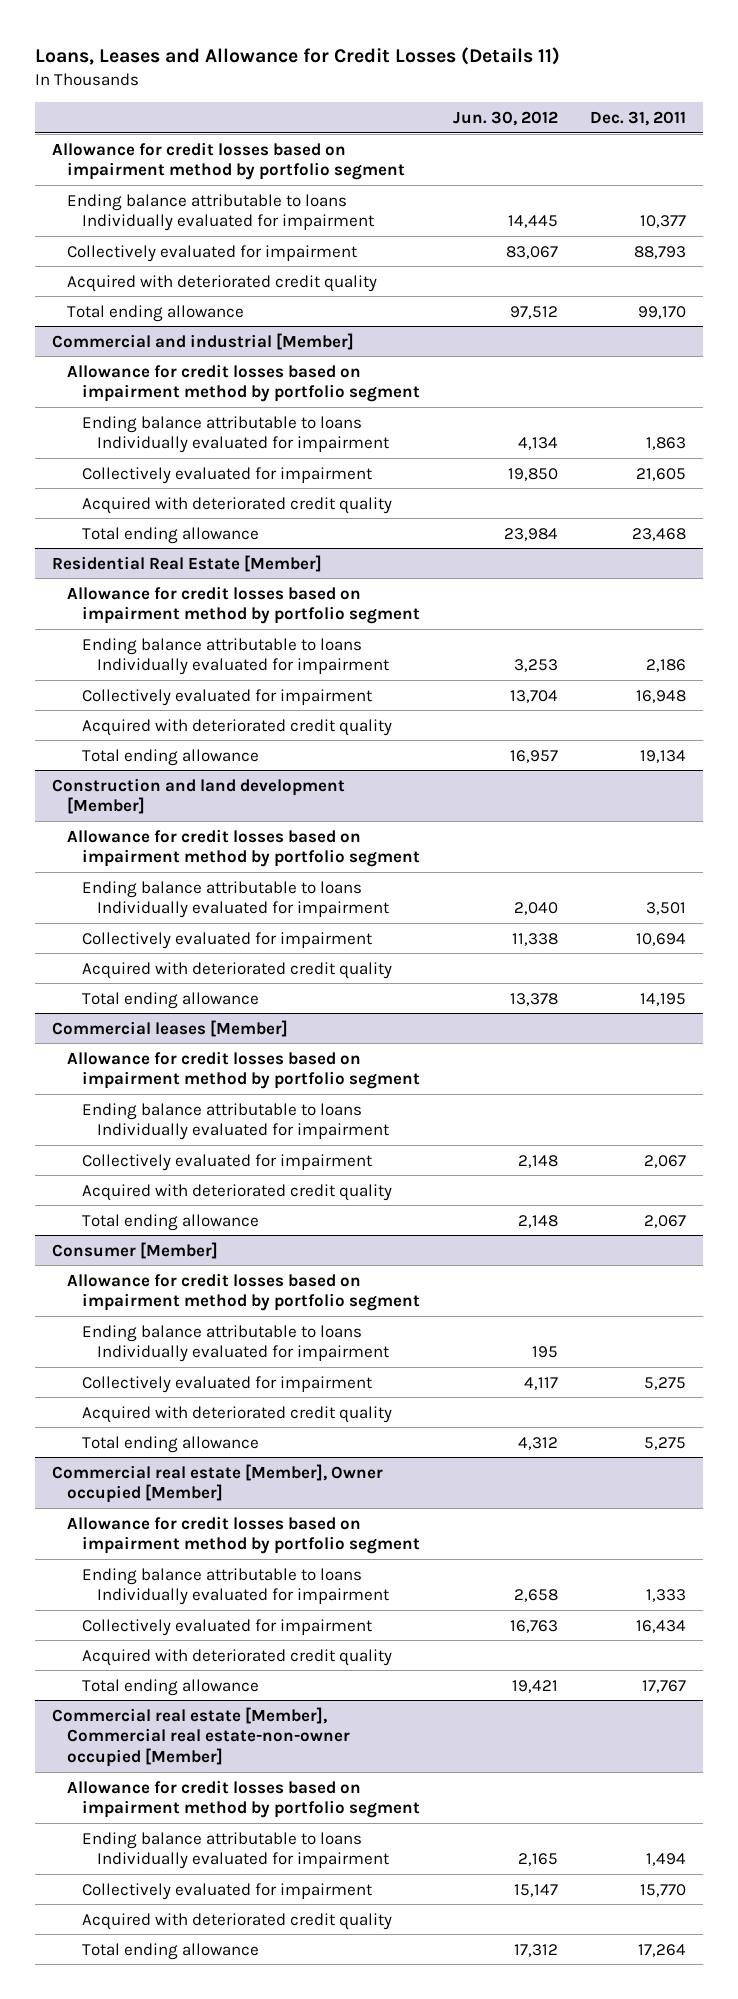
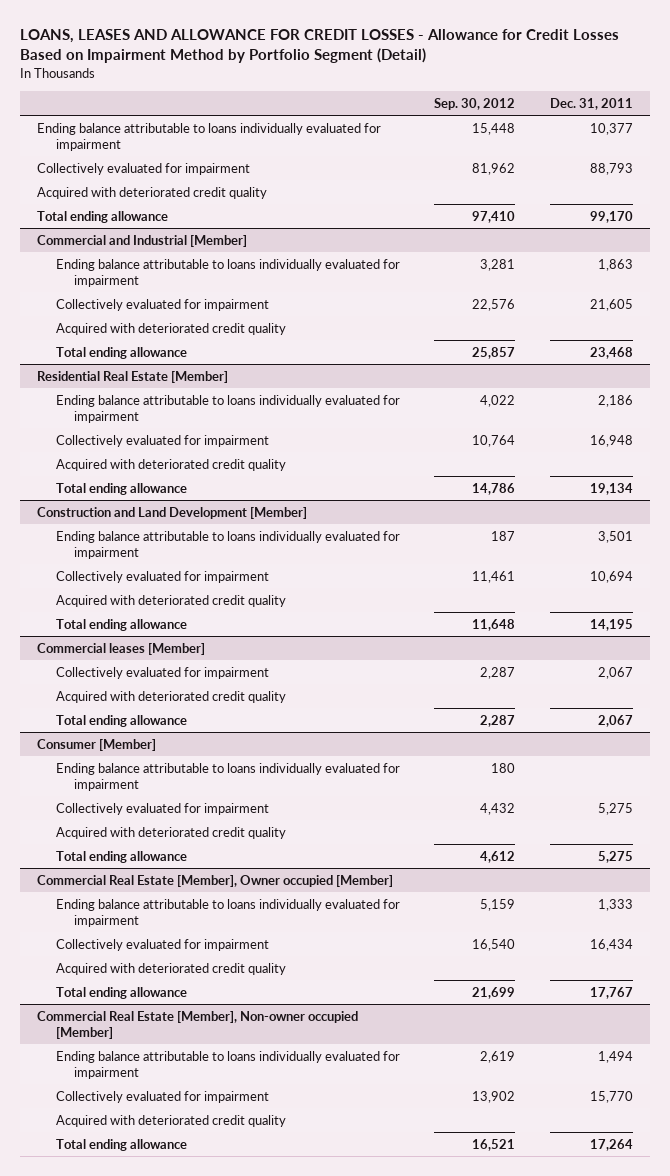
[35,47,561,66] Loans, Leases and Allowance for Credit Losses (Details 11) -> [19,28,619,64] LOANS, LEASES AND ALLOWANCE FOR CREDIT LOSSES - Allowance for Credit Losses Based on Impairment Method by Portfolio Segment (Detail)
[452,110,558,126] Jun. 30, 2012 -> none
none -> [434,97,516,110] Sep. 30, 2012
[51,141,405,181] Allowance for credit losses based on impairment method by portfolio segment -> none
[66,193,375,232] Ending balance attributable to loans Individually evaluated for impairment -> [37,122,382,151] Ending balance attributable to loans individually evaluated for impairment
[66,363,421,403] Allowance for credit losses based on impairment method by portfolio segment -> none
[51,332,354,350] Commercial and industrial [Member] -> [37,234,248,247] Commercial and Industrial [Member]
[82,415,390,454] Ending balance attributable to loans Individually evaluated for impairment -> [55,258,400,287] Ending balance attributable to loans individually evaluated for impairment
[66,585,421,625] Allowance for credit losses based on impairment method by portfolio segment -> none
[82,637,390,676] Ending balance attributable to loans Individually evaluated for impairment -> [55,394,400,423] Ending balance attributable to loans individually evaluated for impairment
[66,828,421,868] Allowance for credit losses based on impairment method by portfolio segment -> none
[51,777,345,815] Construction and land development [Member] -> [37,506,308,519] Construction and Land Development [Member]
[82,880,390,919] Ending balance attributable to loans Individually evaluated for impairment -> [55,530,400,559] Ending balance attributable to loans individually evaluated for impairment
[66,1050,421,1090] Allowance for credit losses based on impairment method by portfolio segment -> none
[82,1102,390,1141] Ending balance attributable to loans Individually evaluated for impairment -> none
[66,1272,421,1312] Allowance for credit losses based on impairment method by portfolio segment -> none
[82,1324,390,1363] Ending balance attributable to loans Individually evaluated for impairment -> [55,762,400,791] Ending balance attributable to loans individually evaluated for impairment
[66,1515,421,1555] Allowance for credit losses based on impairment method by portfolio segment -> none
[51,1463,383,1504] Commercial real estate [Member], Owner occupied [Member] -> [37,874,394,887] Commercial Real Estate [Member], Owner occupied [Member]
[82,1567,390,1606] Ending balance attributable to loans Individually evaluated for impairment -> [55,898,400,927] Ending balance attributable to loans individually evaluated for impairment
[66,1779,421,1819] Allowance for credit losses based on impairment method by portfolio segment -> none
[51,1706,350,1767] Commercial real estate [Member], Commercial real estate-non-owner occupied [Member] -> [37,1010,359,1039] Commercial Real Estate [Member], Non-owner occupied [Member]
[82,1831,390,1870] Ending balance attributable to loans Individually evaluated for impairment -> [55,1050,400,1079] Ending balance attributable to loans individually evaluated for impairment

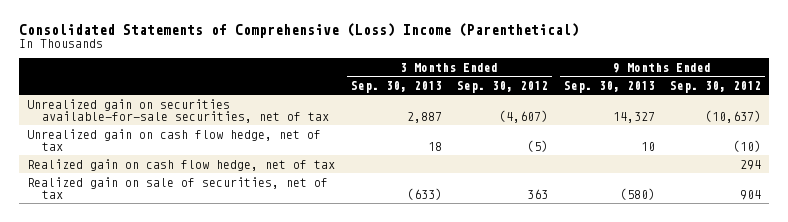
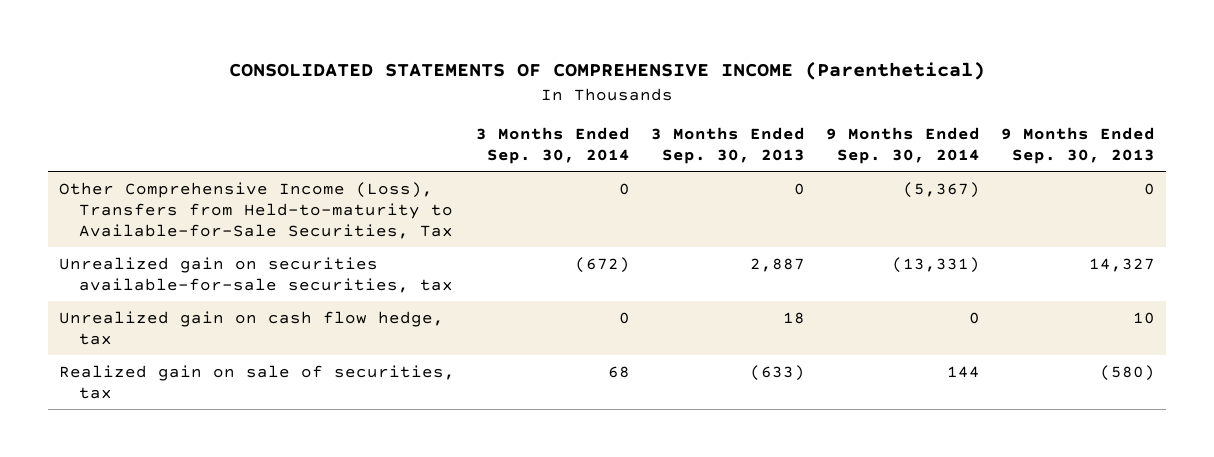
[19,22,580,38] Consolidated Statements of Comprehensive (Loss) Income (Parenthetical) -> [228,61,985,80] CONSOLIDATED STATEMENTS OF COMPREHENSIVE INCOME (Parenthetical)
[457,80,549,93] Sep. 30, 2012 -> none
[670,80,762,93] Sep. 30, 2012 -> none
none -> [475,126,630,165] 3 Months Ended Sep. 30, 2014
none -> [825,126,980,165] 9 Months Ended Sep. 30, 2014
[26,158,335,171] Realized gain on cash flow hedge, net of tax -> none
none -> [58,181,454,240] Other Comprehensive Income (Loss), Transfers from Held-to-maturity to Available-for-Sale Securities, Tax
[26,98,329,123] Unrealized gain on securities available-for-sale securities, net of tax -> [58,256,454,293] Unrealized gain on securities available-for-sale securities, tax
[26,128,321,151] Unrealized gain on cash flow hedge, net of tax -> [58,310,444,345] Unrealized gain on cash flow hedge, tax
[26,176,328,199] Realized gain on sale of securities, net of tax -> [58,364,455,399] Realized gain on sale of securities, tax

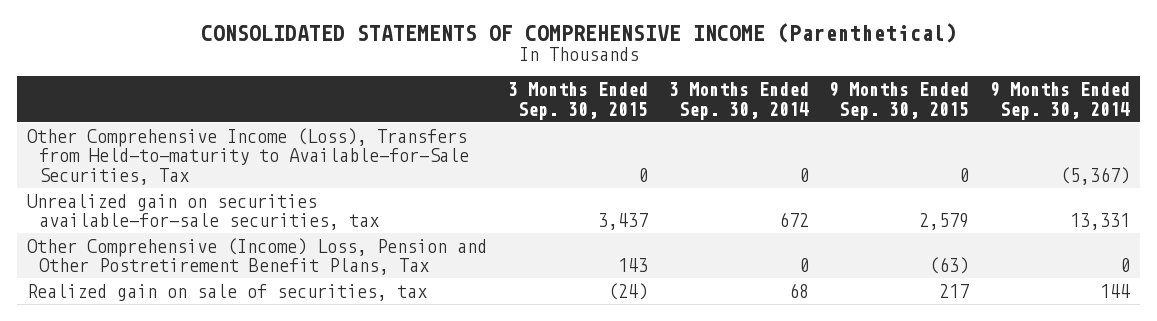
[650,126,805,165] 3 Months Ended Sep. 30, 2013 -> none
[1001,126,1156,165] 9 Months Ended Sep. 30, 2013 -> none
none -> [508,82,649,120] 3 Months Ended Sep. 30, 2015
none -> [829,82,970,120] 9 Months Ended Sep. 30, 2015
[58,310,444,345] Unrealized gain on cash flow hedge, tax -> none
[574,256,630,273] (672) -> [778,212,809,228] 672
[891,256,980,273] (13,331) -> [1070,213,1131,231] 13,331
none -> [27,237,488,276] Other Comprehensive (Income) Loss, Pension and Other Postretirement Benefit Plans, Tax

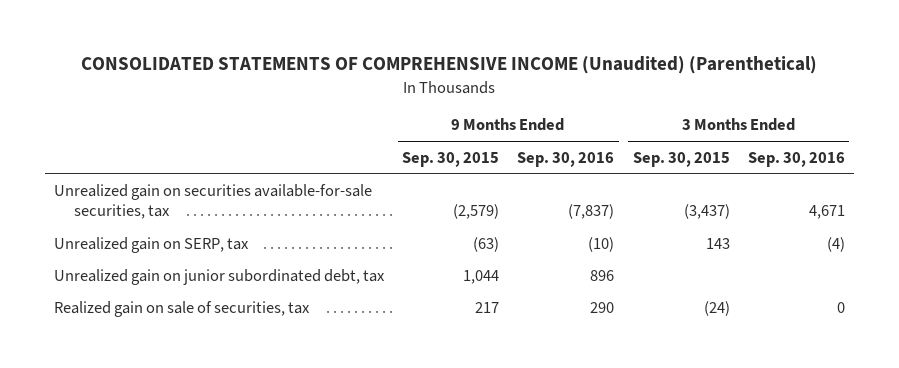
[200,22,957,43] CONSOLIDATED STATEMENTS OF COMPREHENSIVE INCOME (Parenthetical) -> [81,56,818,75] CONSOLIDATED STATEMENTS OF COMPREHENSIVE INCOME (Unaudited) (Parenthetical)
[668,82,809,120] 3 Months Ended Sep. 30, 2014 -> none
[990,82,1131,120] 9 Months Ended Sep. 30, 2014 -> none
none -> [517,151,615,167] Sep. 30, 2016
none -> [747,151,845,167] Sep. 30, 2016
[27,127,470,186] Other Comprehensive Income (Loss), Transfers from Held-to-maturity to Available-for-Sale Securities, Tax -> none
[598,213,649,231] 3,437 -> [683,204,730,220] (3,437)
[919,213,970,231] 2,579 -> [453,204,500,220] (2,579)
[27,237,488,276] Other Comprehensive (Income) Loss, Pension and Other Postretirement Benefit Plans, Tax -> [54,236,250,253] Unrealized gain on SERP, tax
none -> [54,268,386,285] Unrealized gain on junior subordinated debt, tax

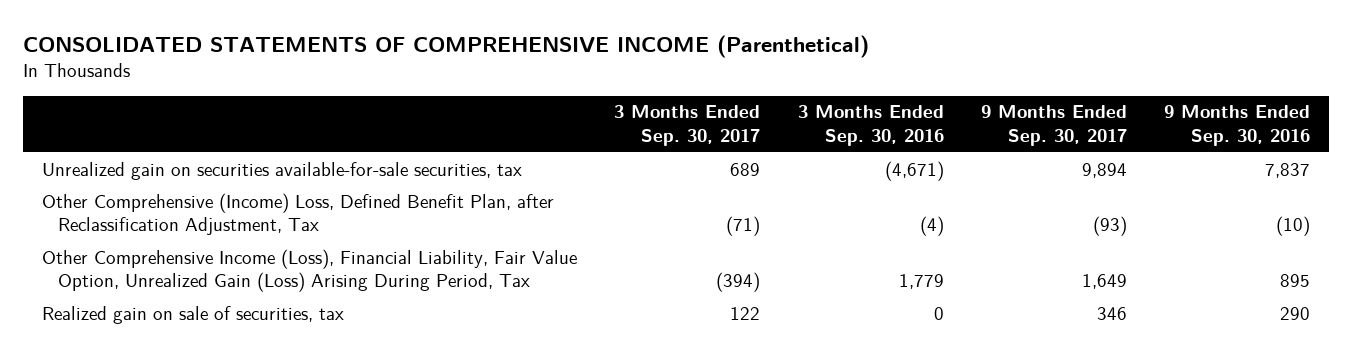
[81,56,818,75] CONSOLIDATED STATEMENTS OF COMPREHENSIVE INCOME (Unaudited) (Parenthetical) -> [23,35,870,59] CONSOLIDATED STATEMENTS OF COMPREHENSIVE INCOME (Parenthetical)
[402,151,500,167] Sep. 30, 2015 -> none
[632,151,730,167] Sep. 30, 2015 -> none
none -> [614,105,761,147] 3 Months Ended Sep. 30, 2017
none -> [981,105,1128,147] 9 Months Ended Sep. 30, 2017
[54,268,386,285] Unrealized gain on junior subordinated debt, tax -> none
[568,204,615,220] (7,837) -> [1265,162,1311,178] 7,837
[808,205,845,220] 4,671 -> [884,160,944,181] (4,671)
[54,236,250,253] Unrealized gain on SERP, tax -> [42,192,555,236] Other Comprehensive (Income) Loss, Defined Benefit Plan, after Reclassification Adjustment, Tax
none -> [42,248,578,293] Other Comprehensive Income (Loss), Financial Liability, Fair Value Option, Unrealized Gain (Loss) Arising During Period, Tax

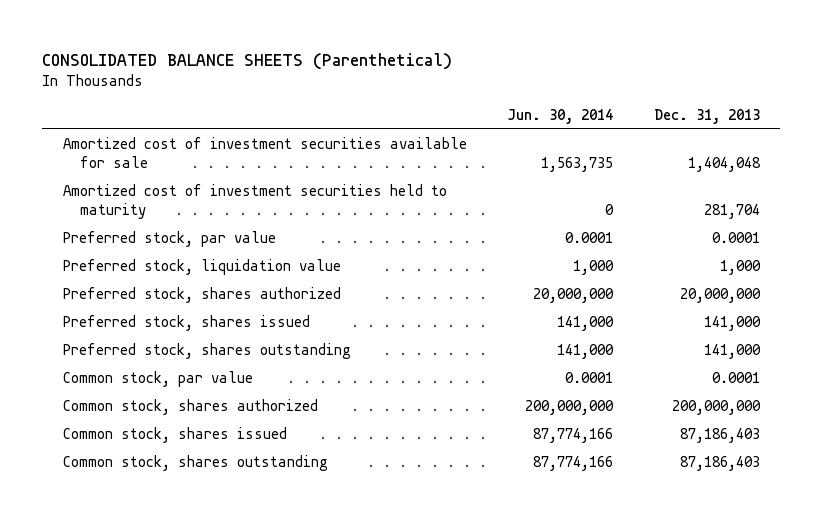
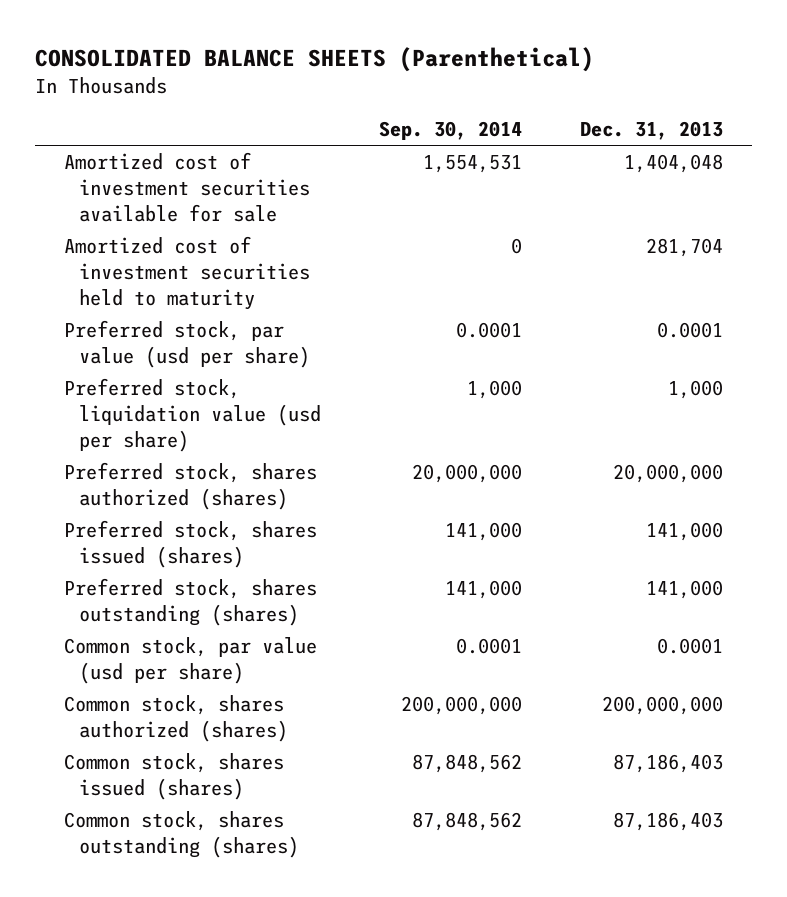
[507,108,614,124] Jun. 30, 2014 -> none
none -> [378,121,522,141] Sep. 30, 2014
[62,231,276,248] Preferred stock, par value -> [64,319,310,369] Preferred stock, par value (usd per share)
[62,259,341,276] Preferred stock, liquidation value -> [64,377,321,453] Preferred stock, liquidation value (usd per share)
[62,287,341,304] Preferred stock, shares authorized -> [64,461,318,511] Preferred stock, shares authorized (shares)
[62,315,310,332] Preferred stock, shares issued -> [64,519,318,569] Preferred stock, shares issued (shares)
[62,343,351,360] Preferred stock, shares outstanding -> [64,577,318,627] Preferred stock, shares outstanding (shares)
[62,371,253,388] Common stock, par value -> [64,636,318,685] Common stock, par value (usd per share)
[62,399,318,416] Common stock, shares authorized -> [64,694,288,743] Common stock, shares authorized (shares)
[62,427,287,444] Common stock, shares issued -> [64,752,285,801] Common stock, shares issued (shares)
[62,455,328,472] Common stock, shares outstanding -> [64,810,299,859] Common stock, shares outstanding (shares)

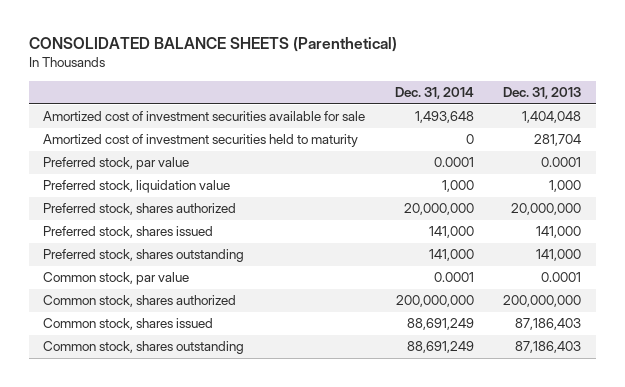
[378,121,522,141] Sep. 30, 2014 -> none
none -> [394,87,474,100] Dec. 31, 2014
[64,319,310,369] Preferred stock, par value (usd per share) -> [43,157,190,171] Preferred stock, par value
[64,377,321,453] Preferred stock, liquidation value (usd per share) -> [43,180,231,194] Preferred stock, liquidation value
[64,461,318,511] Preferred stock, shares authorized (shares) -> [43,203,237,216] Preferred stock, shares authorized
[64,519,318,569] Preferred stock, shares issued (shares) -> [43,226,214,239] Preferred stock, shares issued
[64,577,318,627] Preferred stock, shares outstanding (shares) -> [43,249,245,263] Preferred stock, shares outstanding
[64,636,318,685] Common stock, par value (usd per share) -> [43,272,190,286] Common stock, par value
[64,694,288,743] Common stock, shares authorized (shares) -> [43,295,237,308] Common stock, shares authorized
[64,752,285,801] Common stock, shares issued (shares) -> [43,318,214,331] Common stock, shares issued
[64,810,299,859] Common stock, shares outstanding (shares) -> [43,341,245,355] Common stock, shares outstanding

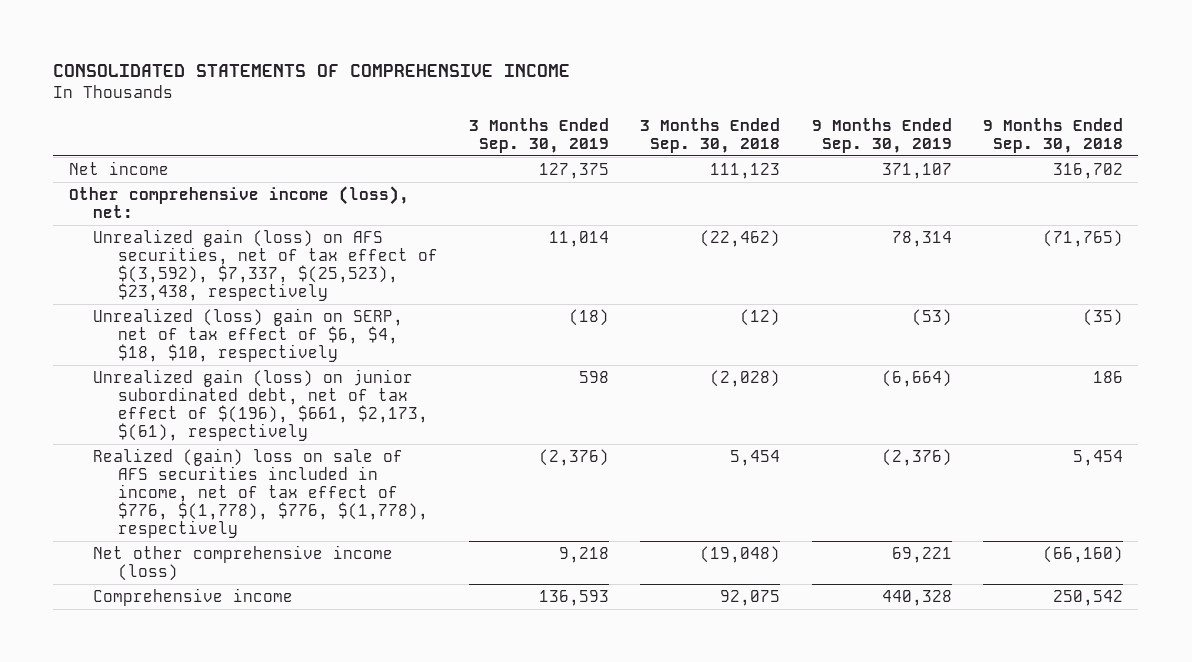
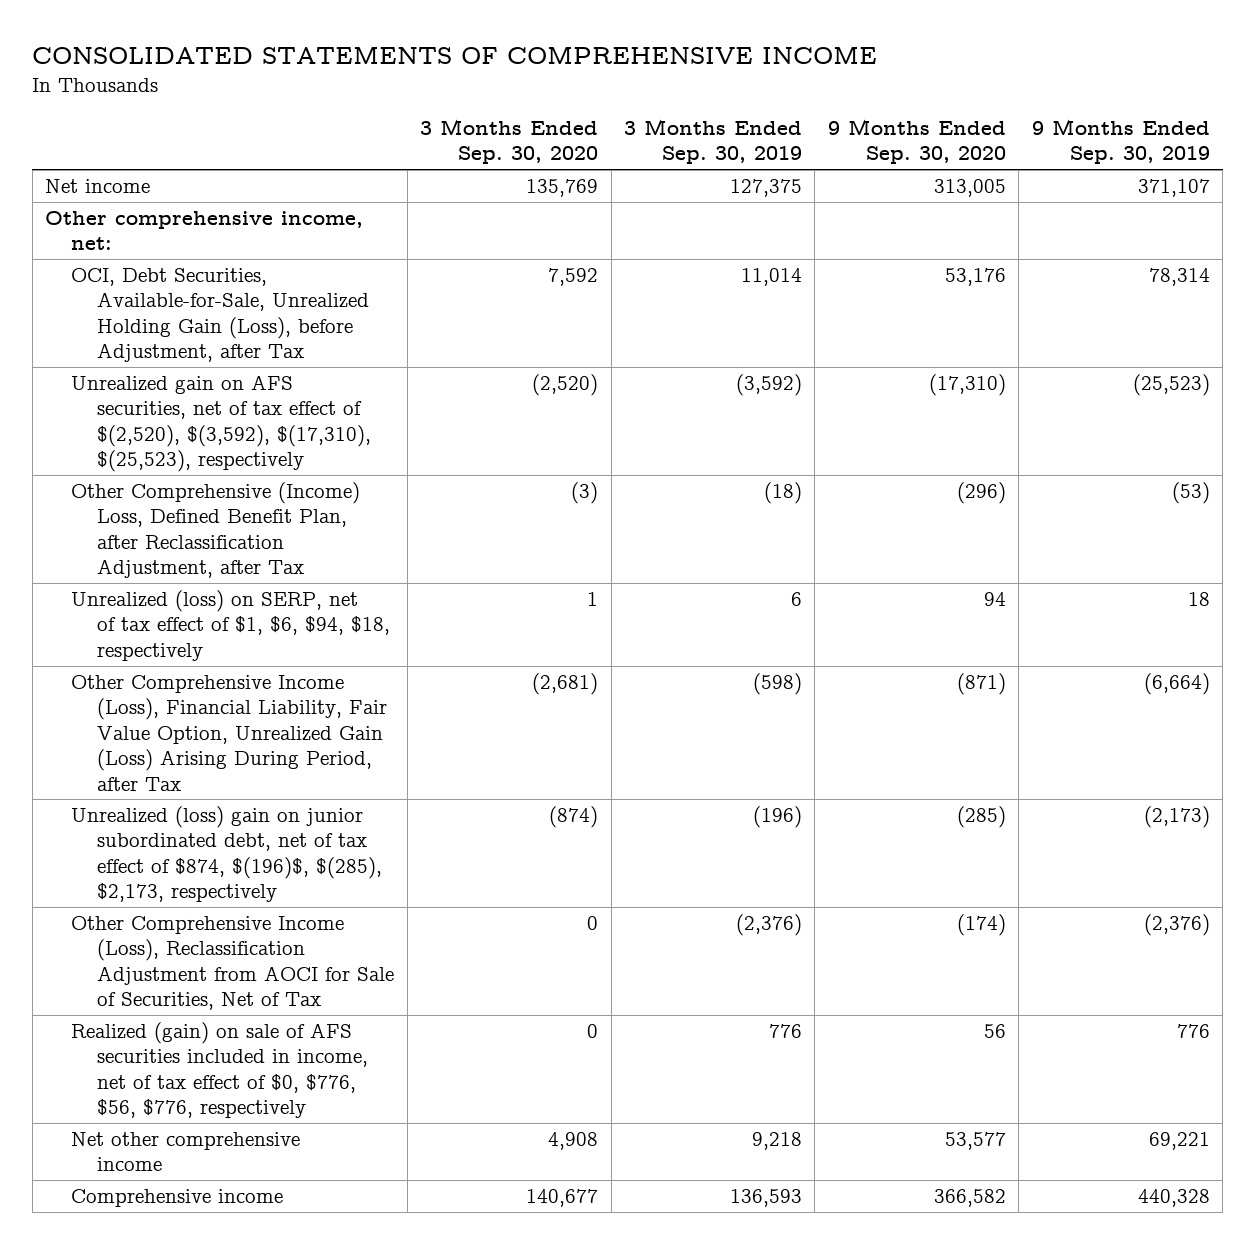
[640,117,781,153] 3 Months Ended Sep. 30, 2018 -> none
[982,117,1123,153] 9 Months Ended Sep. 30, 2018 -> none
none -> [420,118,599,165] 3 Months Ended Sep. 30, 2020
none -> [827,118,1006,165] 9 Months Ended Sep. 30, 2020
[68,185,409,218] Other comprehensive income (loss), net: -> [45,210,364,251] Other comprehensive income, net:
[93,228,438,301] Unrealized gain (loss) on AFS securities, net of tax effect of $(3,592), $7,337, $(25,523), $23,438, respectively -> [71,267,370,363] OCI, Debt Securities, Available-for-Sale, Unrealized Holding Gain (Loss), before Adjustment, after Tax
none -> [71,374,372,473] Unrealized gain on AFS securities, net of tax effect of $(2,520), $(3,592), $(17,310), $(25,523), respectively
[93,307,404,362] Unrealized (loss) gain on SERP, net of tax effect of $6, $4, $18, $10, respectively -> [71,481,361,579] Other Comprehensive (Income) Loss, Defined Benefit Plan, after Reclassification Adjustment, after Tax
none -> [71,589,391,661] Unrealized (loss) on SERP, net of tax effect of $1, $6, $94, $18, respectively
none -> [71,674,388,791] Other Comprehensive Income (Loss), Financial Liability, Fair Value Option, Unrealized Gain (Loss) Arising During Period, after Tax
[93,368,428,441] Unrealized gain (loss) on junior subordinated debt, net of tax effect of $(196), $661, $2,173, $(61), respectively -> [71,805,383,903] Unrealized (loss) gain on junior subordinated debt, net of tax effect of $874, $(196)$, $(285), $2,173, respectively
[579,370,610,383] 598 -> [753,805,803,828] (196)
[881,369,952,387] (6,664) -> [1143,805,1210,828] (2,173)
[93,447,428,538] Realized (gain) loss on sale of AFS securities included in income, net of tax effect of $776, $(1,778), $776, $(1,778), respectively -> [71,915,395,1011] Other Comprehensive Income (Loss), Reclassification Adjustment from AOCI for Sale of Securities, Net of Tax
none -> [71,1021,369,1119] Realized (gain) on sale of AFS securities included in income, net of tax effect of $0, $776, $56, $776, respectively
[93,544,394,581] Net other comprehensive income (loss) -> [71,1131,301,1172] Net other comprehensive income

